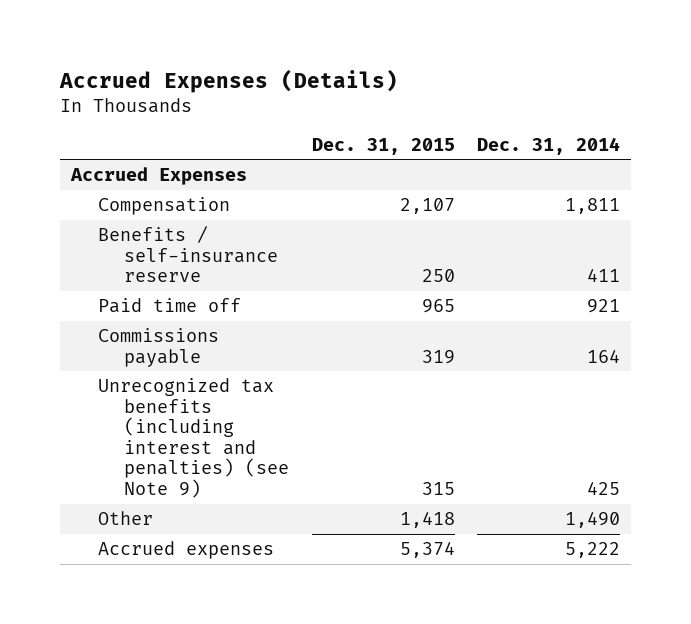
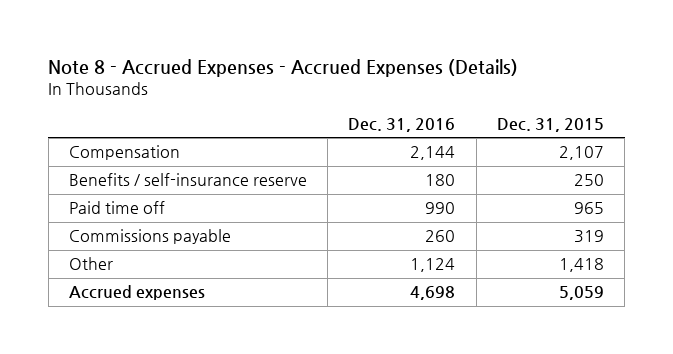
[59,68,399,93] Accrued Expenses (Details) -> [48,58,519,77] Note 8 - Accrued Expenses - Accrued Expenses (Details)
[476,136,620,155] Dec. 31, 2014 -> none
none -> [348,117,456,132] Dec. 31, 2016
[70,167,248,186] Accrued Expenses -> none
[97,378,290,498] Unrecognized tax benefits (including interest and penalties) (see Note 9) -> none
[399,542,455,559] 5,374 -> [559,286,605,301] 5,059

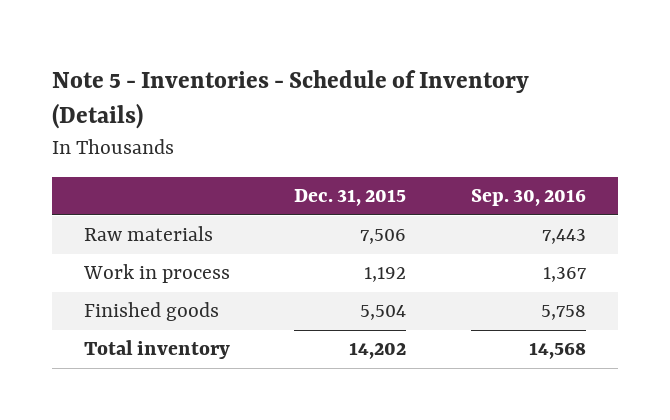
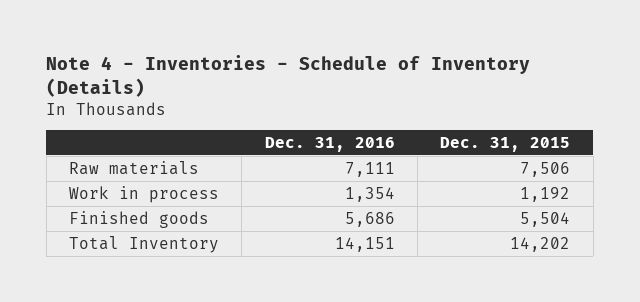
[51,69,529,130] Note 5 - Inventories - Schedule of Inventory (Details) -> [46,55,531,97] Note 4 - Inventories - Schedule of Inventory (Details)
[470,189,586,207] Sep. 30, 2016 -> none
none -> [264,136,395,152] Dec. 31, 2016
[84,340,231,360] Total inventory -> [69,235,220,253] Total Inventory

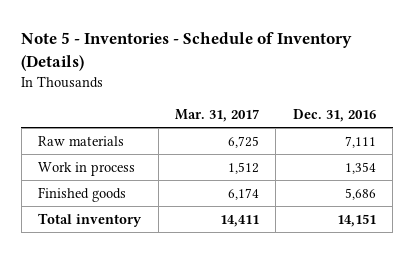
[46,55,531,97] Note 4 - Inventories - Schedule of Inventory (Details) -> [21,32,353,71] Note 5 - Inventories - Schedule of Inventory (Details)
[440,136,571,152] Dec. 31, 2015 -> none
none -> [175,109,260,123] Mar. 31, 2017
[69,235,220,253] Total Inventory -> [38,212,143,227] Total inventory

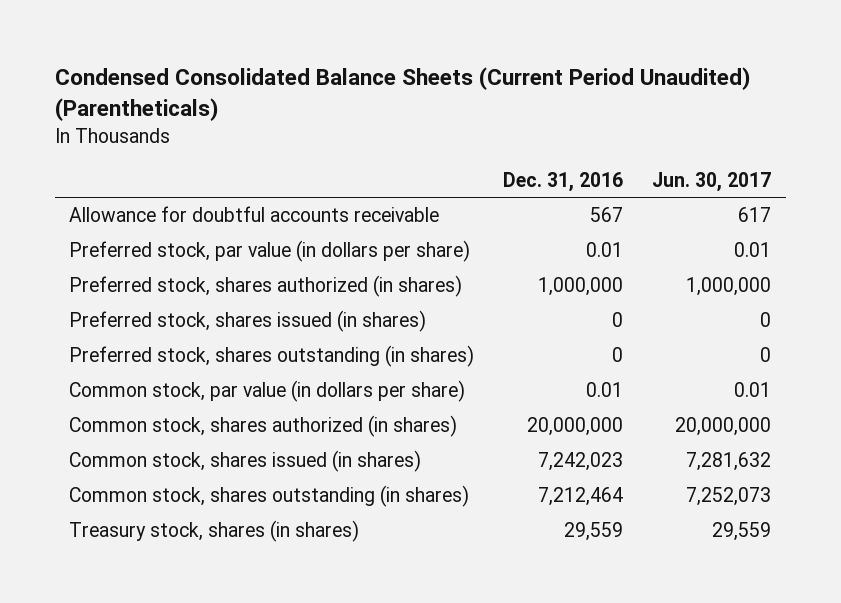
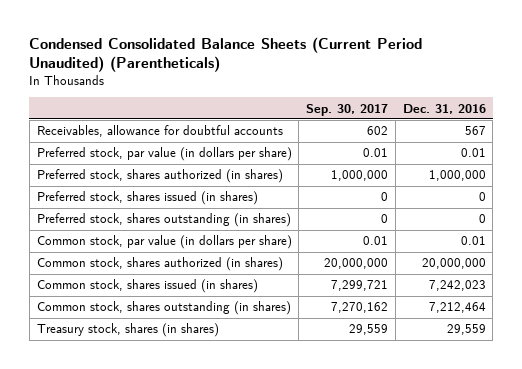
[652,171,772,192] Jun. 30, 2017 -> none
none -> [306,103,389,116] Sep. 30, 2017
[69,206,440,223] Allowance for doubtful accounts receivable -> [36,125,283,138] Receivables, allowance for doubtful accounts

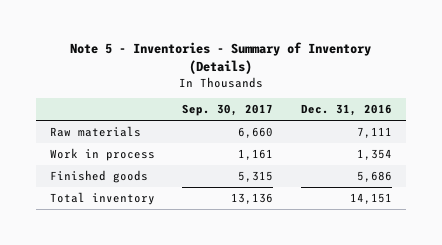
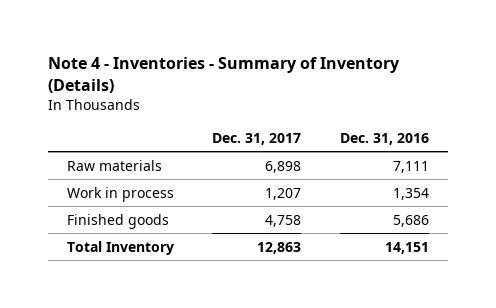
[69,42,371,75] Note 5 - Inventories - Summary of Inventory (Details) -> [47,57,400,94] Note 4 - Inventories - Summary of Inventory (Details)
[182,104,274,117] Sep. 30, 2017 -> none
none -> [212,132,302,145] Dec. 31, 2017
[49,192,155,206] Total inventory -> [66,240,174,255] Total Inventory

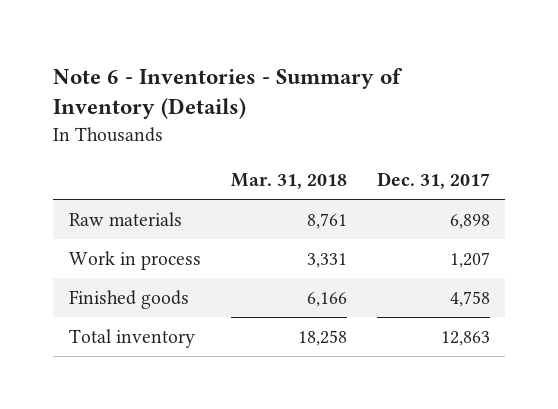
[47,57,400,94] Note 4 - Inventories - Summary of Inventory (Details) -> [53,67,404,120] Note 6 - Inventories - Summary of Inventory (Details)
[339,132,429,145] Dec. 31, 2016 -> none
none -> [230,173,347,190] Mar. 31, 2018
[66,240,174,255] Total Inventory -> [68,328,195,348] Total inventory

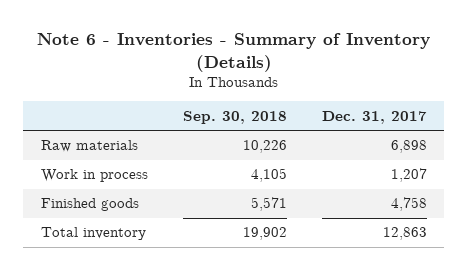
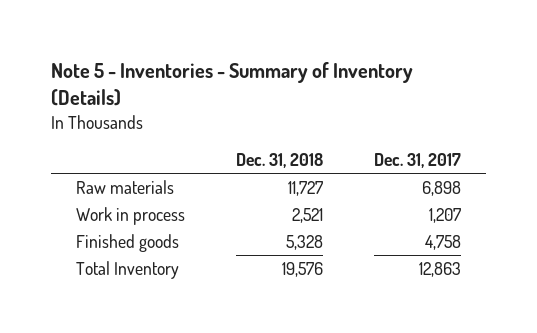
[36,33,430,72] Note 6 - Inventories - Summary of Inventory (Details) -> [50,62,413,107] Note 5 - Inventories - Summary of Inventory (Details)
[182,110,287,124] Sep. 30, 2018 -> none
none -> [236,153,324,169] Dec. 31, 2018
[40,227,146,241] Total inventory -> [76,260,180,279] Total Inventory

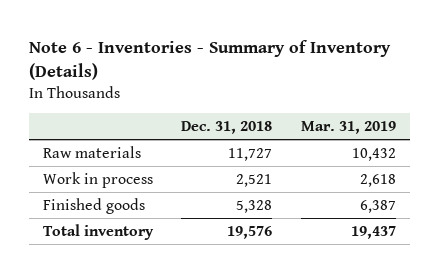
[50,62,413,107] Note 5 - Inventories - Summary of Inventory (Details) -> [28,39,391,80] Note 6 - Inventories - Summary of Inventory (Details)
[373,153,461,169] Dec. 31, 2017 -> none
none -> [300,120,396,134] Mar. 31, 2019
[76,260,180,279] Total Inventory -> [42,223,154,240] Total inventory

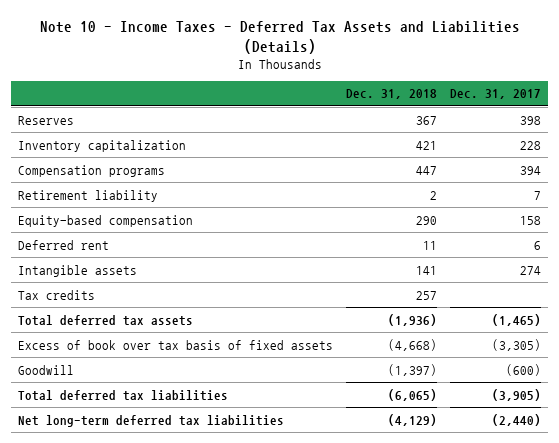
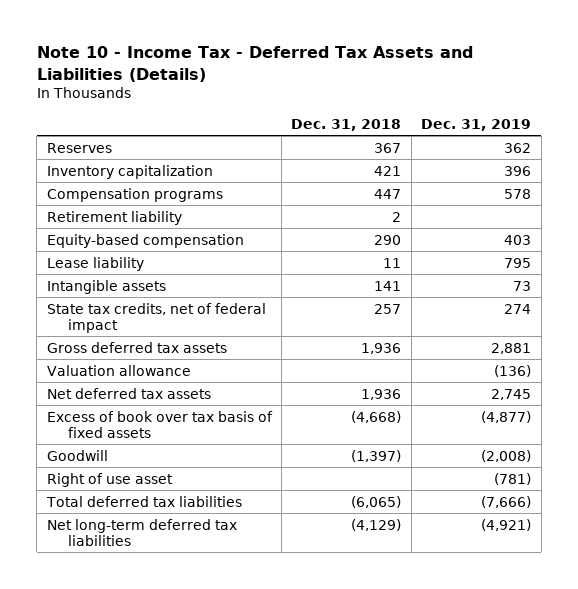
[39,21,520,54] Note 10 - Income Taxes - Deferred Tax Assets and Liabilities (Details) -> [36,46,473,82] Note 10 - Income Tax - Deferred Tax Assets and Liabilities (Details)
[450,89,542,100] Dec. 31, 2017 -> none
none -> [421,118,532,131] Dec. 31, 2019
[17,239,109,250] Deferred rent -> none
none -> [46,256,144,271] Lease liability
[17,289,95,300] Tax credits -> [46,302,266,334] State tax credits, net of federal impact
[17,314,193,326] Total deferred tax assets -> [46,341,227,353] Gross deferred tax assets
[388,313,438,326] (1,936) -> [361,342,402,354] 1,936
none -> [46,364,191,376] Valuation allowance
none -> [46,387,211,399] Net deferred tax assets
none -> [46,472,173,487] Right of use asset

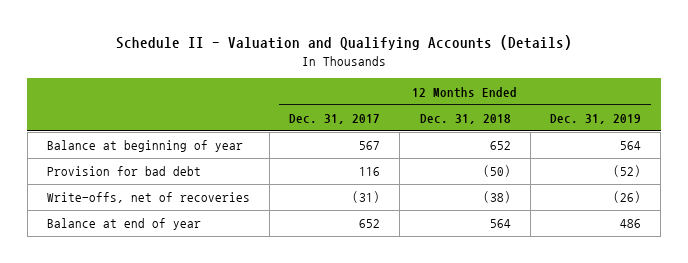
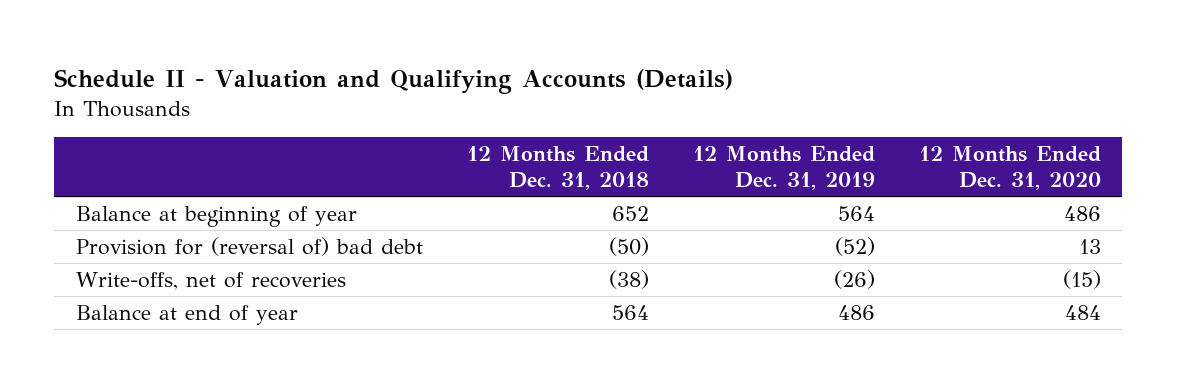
[289,113,381,124] Dec. 31, 2017 -> none
none -> [918,146,1101,191] 12 Months Ended Dec. 31, 2020
[46,166,201,177] Provision for bad debt -> [75,237,423,257] Provision for (reversal of) bad debt

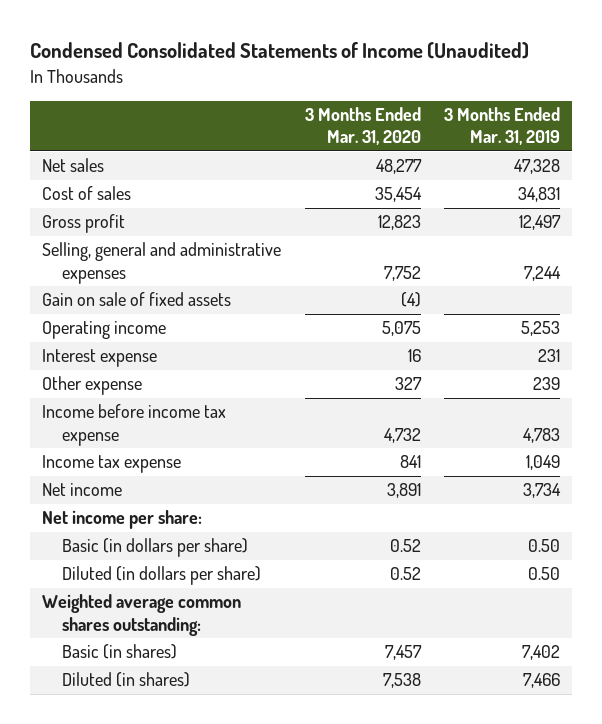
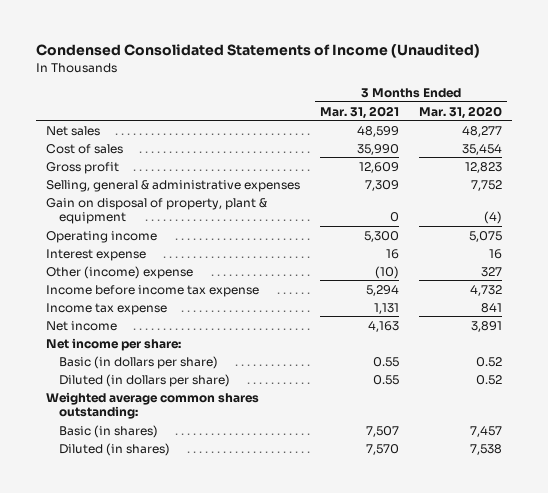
[444,107,561,146] 3 Months Ended Mar. 31, 2019 -> none
none -> [319,105,399,119] Mar. 31, 2021
[42,242,282,284] Selling, general and administrative expenses -> [45,179,300,192] Selling, general & administrative expenses
[42,292,232,307] Gain on sale of fixed assets -> [45,197,267,224] Gain on disposal of property, plant & equipment
[42,376,143,396] Other expense -> [45,265,193,279] Other (income) expense

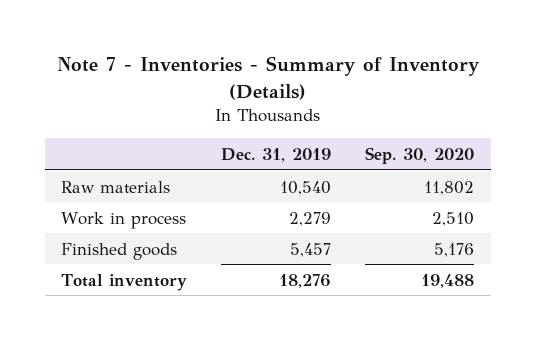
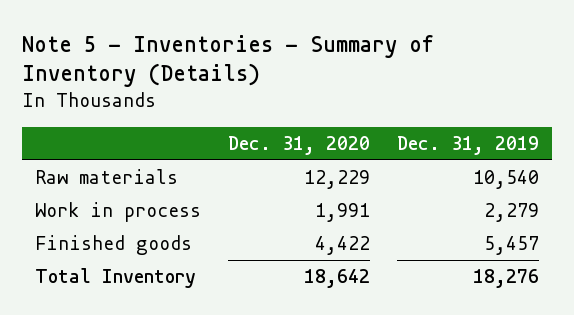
[56,56,480,100] Note 7 - Inventories - Summary of Inventory (Details) -> [21,34,434,88] Note 5 - Inventories - Summary of Inventory (Details)
[364,146,474,164] Sep. 30, 2020 -> none
none -> [227,135,370,155] Dec. 31, 2020
[61,273,188,291] Total inventory -> [35,268,197,289] Total Inventory

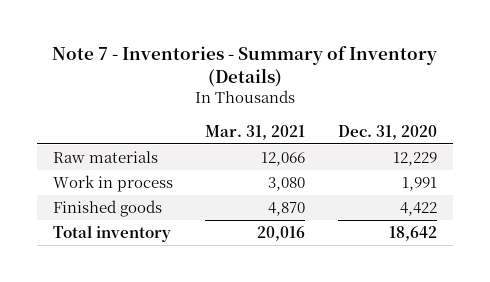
[21,34,434,88] Note 5 - Inventories - Summary of Inventory (Details) -> [51,45,437,88] Note 7 - Inventories - Summary of Inventory (Details)
[396,135,539,155] Dec. 31, 2019 -> none
none -> [205,124,306,140] Mar. 31, 2021
[35,268,197,289] Total Inventory -> [52,225,171,243] Total inventory

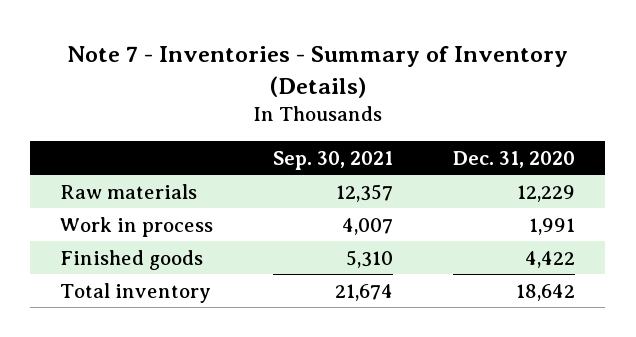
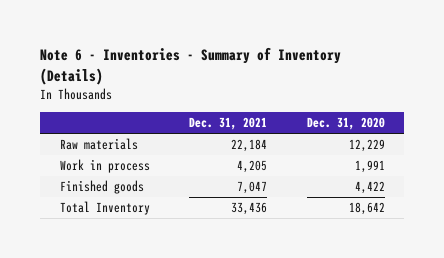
[66,45,568,98] Note 7 - Inventories - Summary of Inventory (Details) -> [39,47,341,85] Note 6 - Inventories - Summary of Inventory (Details)
[273,150,394,170] Sep. 30, 2021 -> none
none -> [189,117,268,131] Dec. 31, 2021
[60,282,212,303] Total inventory -> [59,201,150,216] Total Inventory

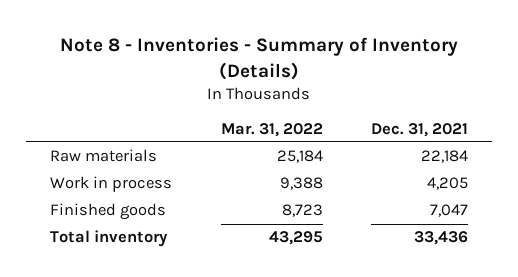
[39,47,341,85] Note 6 - Inventories - Summary of Inventory (Details) -> [60,37,459,80] Note 8 - Inventories - Summary of Inventory (Details)
[306,117,385,131] Dec. 31, 2020 -> none
none -> [220,122,323,137] Mar. 31, 2022
[59,201,150,216] Total Inventory -> [50,230,169,248] Total inventory

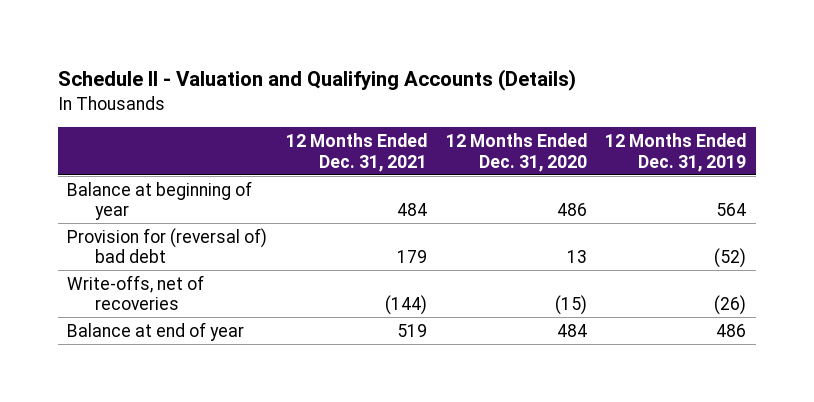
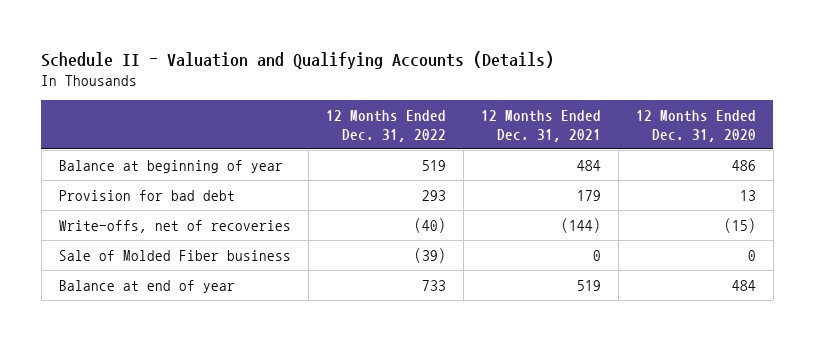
[605,132,747,172] 12 Months Ended Dec. 31, 2019 -> none
none -> [325,110,446,142] 12 Months Ended Dec. 31, 2022
[67,227,268,264] Provision for (reversal of) bad debt -> [58,189,235,201] Provision for bad debt
none -> [58,249,291,261] Sale of Molded Fiber business

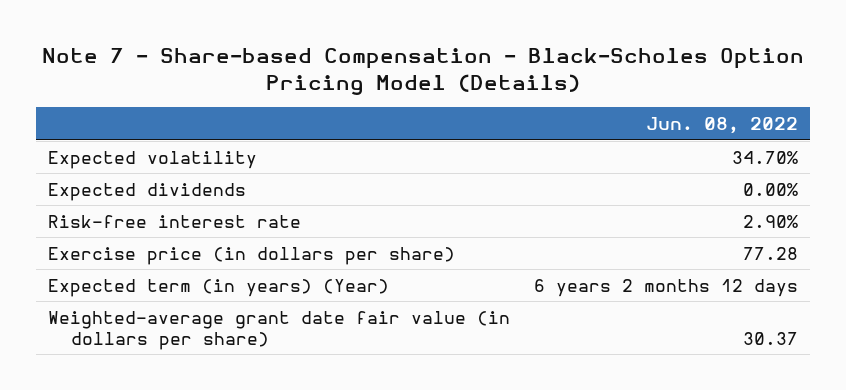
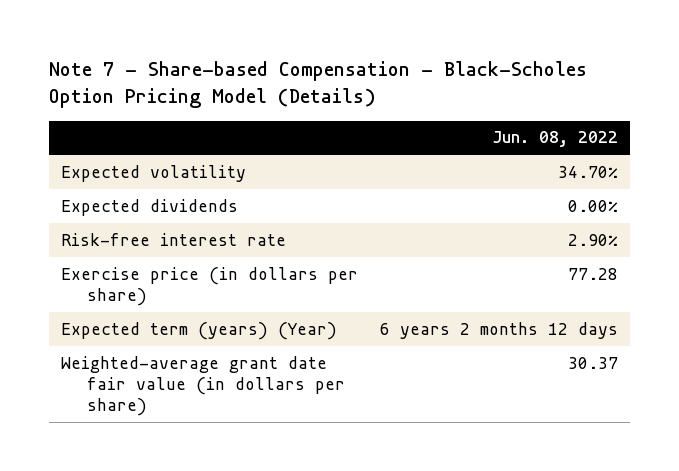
[48,278,390,297] Expected term (in years) (Year) -> [60,321,337,340] Expected term (years) (Year)

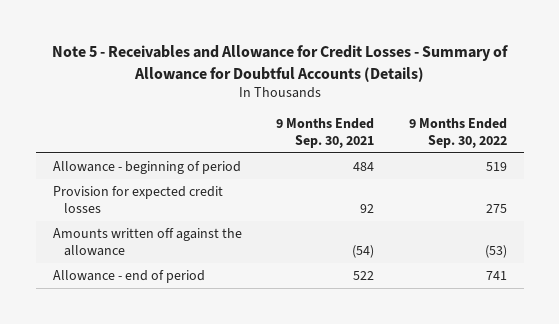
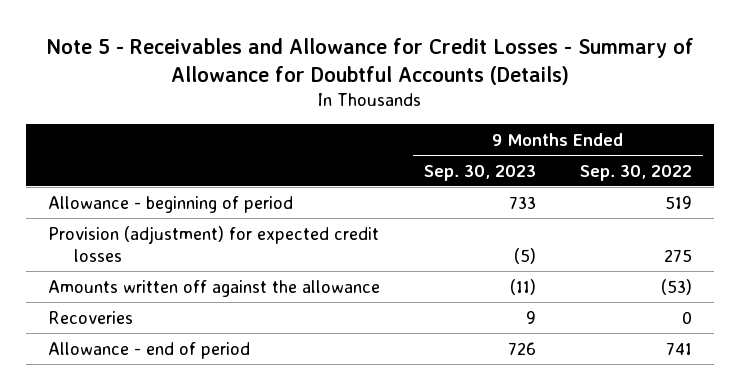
[276,118,375,148] 9 Months Ended Sep. 30, 2021 -> none
none -> [423,164,536,181] Sep. 30, 2023
[52,186,223,213] Provision for expected credit losses -> [47,225,379,262] Provision (adjustment) for expected credit losses
none -> [47,310,133,324] Recoveries

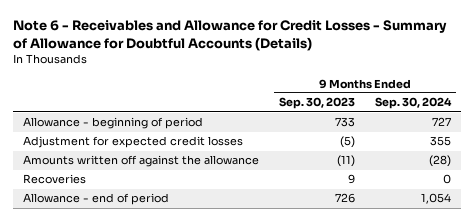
[45,37,694,85] Note 5 - Receivables and Allowance for Credit Losses - Summary of Allowance for Doubtful Accounts (Details) -> [12,20,447,51] Note 6 - Receivables and Allowance for Credit Losses - Summary of Allowance for Doubtful Accounts (Details)
[580,164,693,181] Sep. 30, 2022 -> none
none -> [375,97,453,110] Sep. 30, 2024
[47,225,379,262] Provision (adjustment) for expected credit losses -> [22,136,243,149] Adjustment for expected credit losses

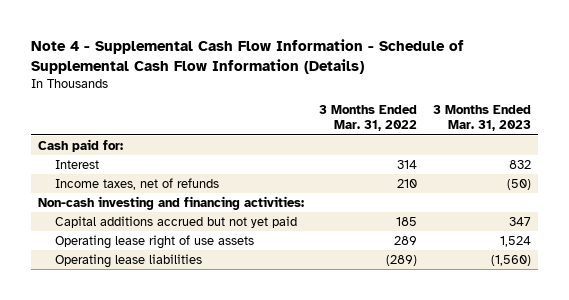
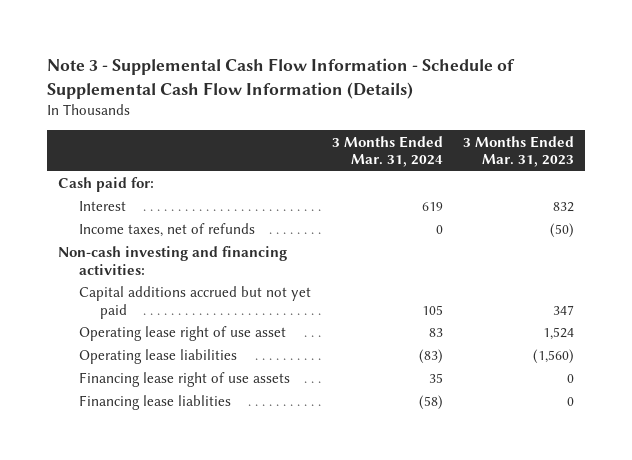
[30,38,464,74] Note 4 - Supplemental Cash Flow Information - Schedule of Supplemental Cash Flow Information (Details) -> [47,57,516,99] Note 3 - Supplemental Cash Flow Information - Schedule of Supplemental Cash Flow Information (Details)
[319,105,418,132] 3 Months Ended Mar. 31, 2022 -> none
none -> [331,135,443,168] 3 Months Ended Mar. 31, 2024
[54,234,254,249] Operating lease right of use assets -> [79,326,287,342] Operating lease right of use asset
none -> [79,372,291,388] Financing lease right of use assets
none -> [79,395,232,411] Financing lease liablities

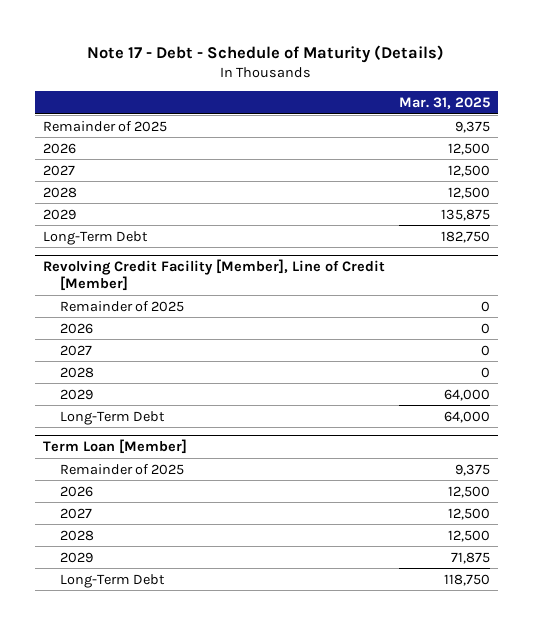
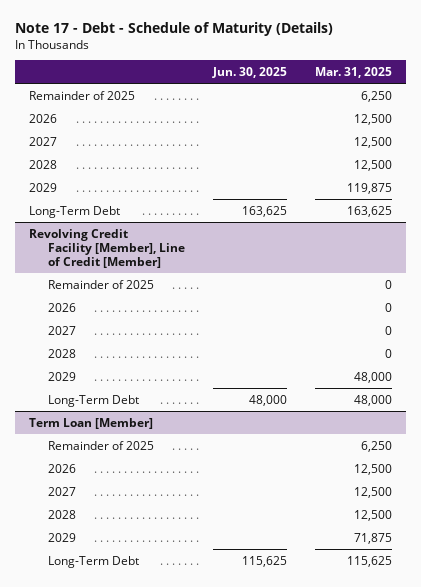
none -> [211,67,287,79] Jun. 30, 2025
[455,120,491,133] 9,375 -> [361,90,393,102] 6,250
[441,208,491,221] 135,875 -> [347,182,393,194] 119,875
[441,230,491,243] 182,750 -> [347,205,393,217] 163,625
[444,388,491,401] 64,000 -> [354,371,393,383] 48,000
[444,410,491,423] 64,000 -> [354,394,393,406] 48,000
[455,463,491,476] 9,375 -> [361,440,393,452] 6,250
[444,573,491,586] 118,750 -> [347,555,393,567] 115,625

